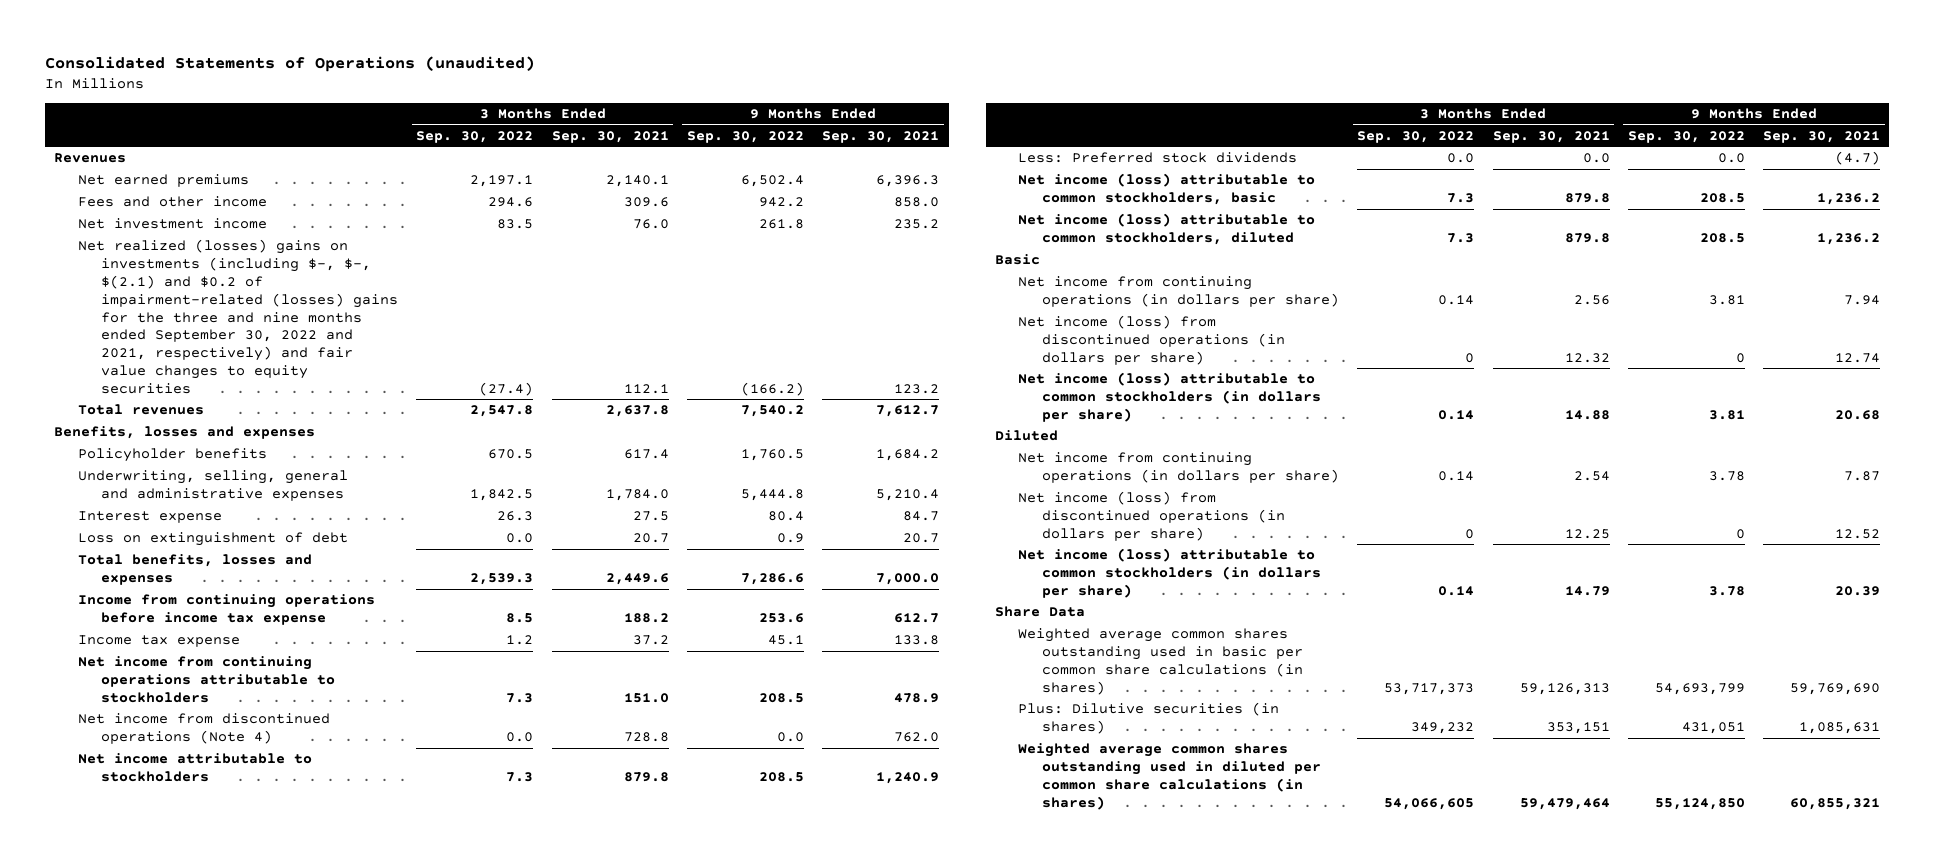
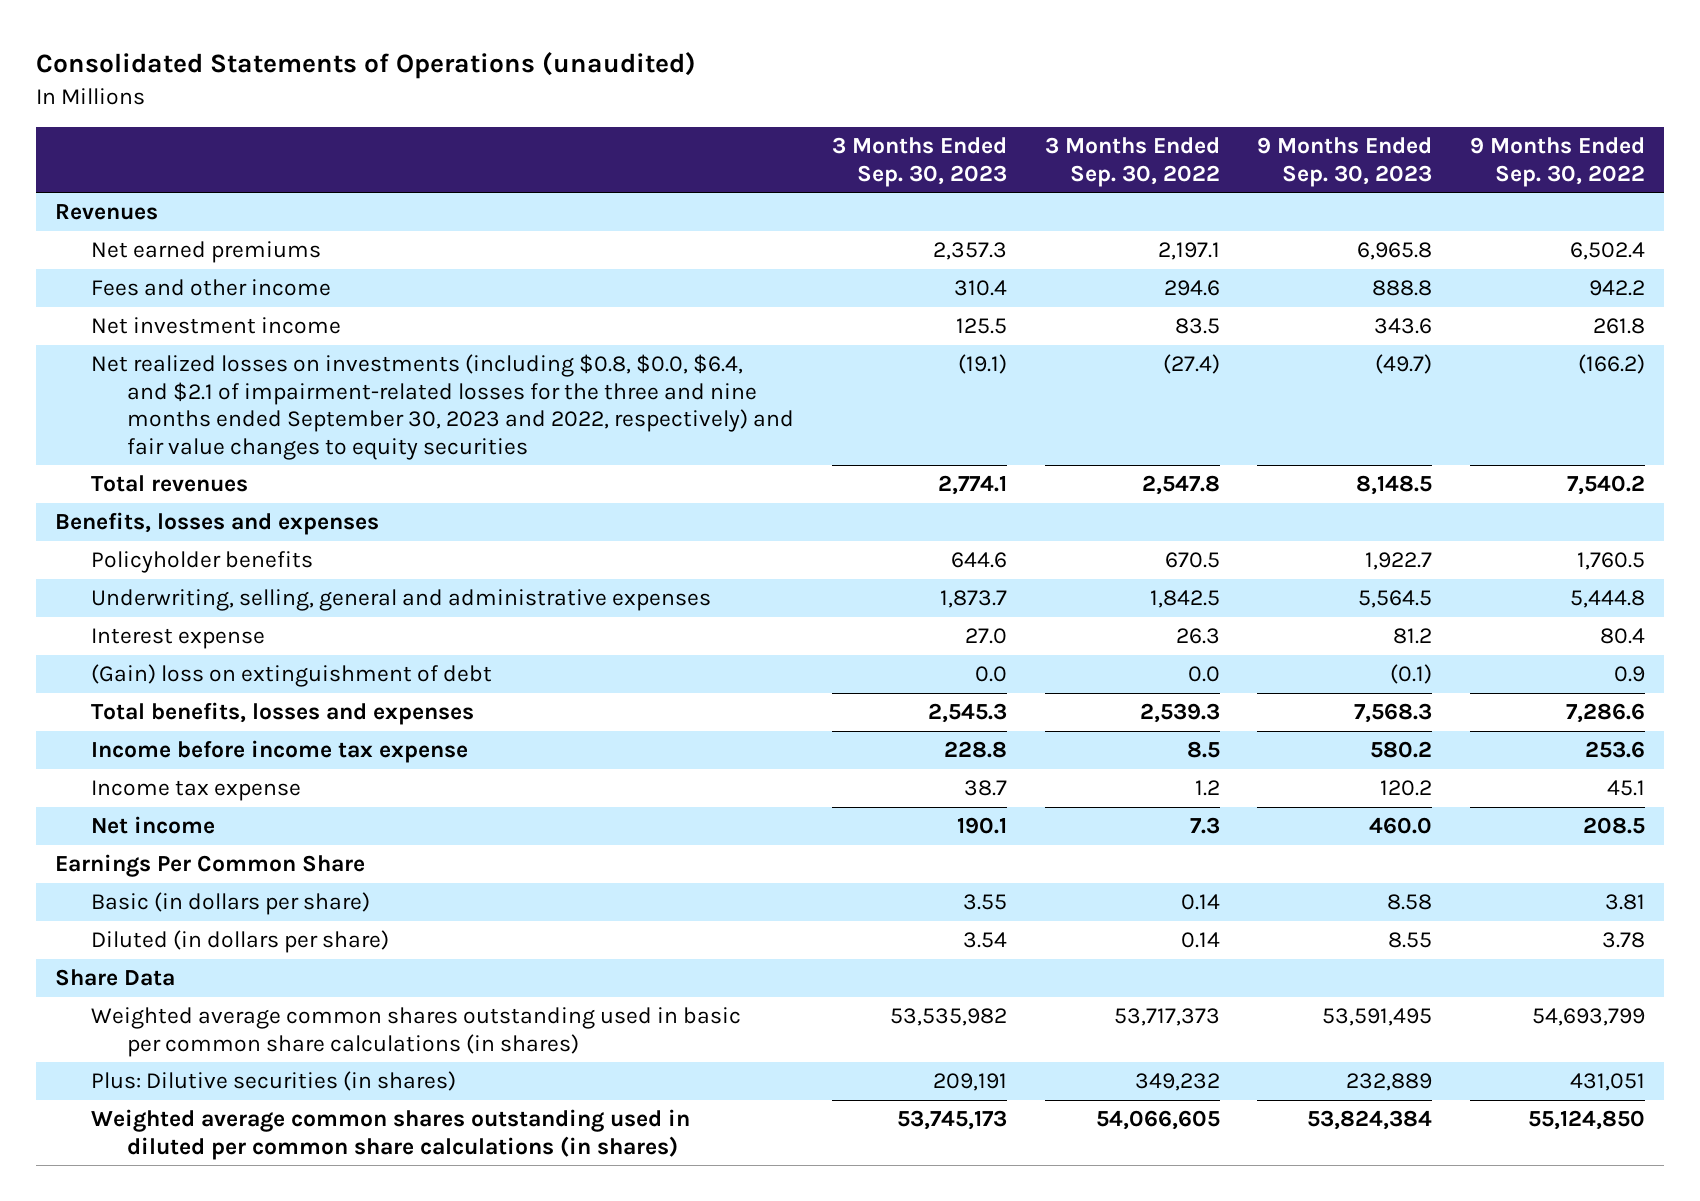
[551,130,669,143] Sep. 30, 2021 -> none
[822,130,940,143] Sep. 30, 2021 -> none
none -> [831,137,1007,187] 3 Months Ended Sep. 30, 2023
none -> [1257,137,1433,187] 9 Months Ended Sep. 30, 2023
[77,239,399,395] Net realized (losses) gains on investments (including $-, $-, $(2.1) and $0.2 of impairment-related (losses) gains for the three and nine months ended September 30, 2022 and 2021, respectively) and fair value changes to equity securities -> [91,354,795,460] Net realized losses on investments (including $0.8, $0.0, $6.4, and $2.1 of impairment-related losses for the three and nine months ended September 30, 2023 and 2022, respectively) and fair value changes to equity securities
[77,532,348,547] Loss on extinguishment of debt -> [91,664,493,688] (Gain) loss on extinguishment of debt
[77,594,375,626] Income from continuing operations before income tax expense -> [91,740,469,764] Income before income tax expense
[77,656,336,703] Net income from continuing operations attributable to stockholders -> none
[77,713,330,745] Net income from discontinued operations (Note 4) -> none
[1018,152,1298,164] Less: Preferred stock dividends -> none
[1018,173,1316,206] Net income (loss) attributable to common stockholders, basic -> none
[1018,213,1316,246] Net income (loss) attributable to common stockholders, diluted -> none
[994,254,1040,266] Basic -> none
[1018,276,1339,308] Net income from continuing operations (in dollars per share) -> none
[1018,315,1285,365] Net income (loss) from discontinued operations (in dollars per share) -> none
[994,430,1058,442] Diluted -> none
[1018,452,1339,484] Net income from continuing operations (in dollars per share) -> none
[1018,491,1285,541] Net income (loss) from discontinued operations (in dollars per share) -> none
[77,753,312,783] Net income attributable to stockholders -> [91,816,216,835] Net income
none -> [55,854,366,878] Earnings Per Common Share
[1018,372,1321,422] Net income (loss) attributable to common stockholders (in dollars per share) -> [91,892,371,916] Basic (in dollars per share)
[1018,548,1321,598] Net income (loss) attributable to common stockholders (in dollars per share) -> [91,930,390,954] Diluted (in dollars per share)

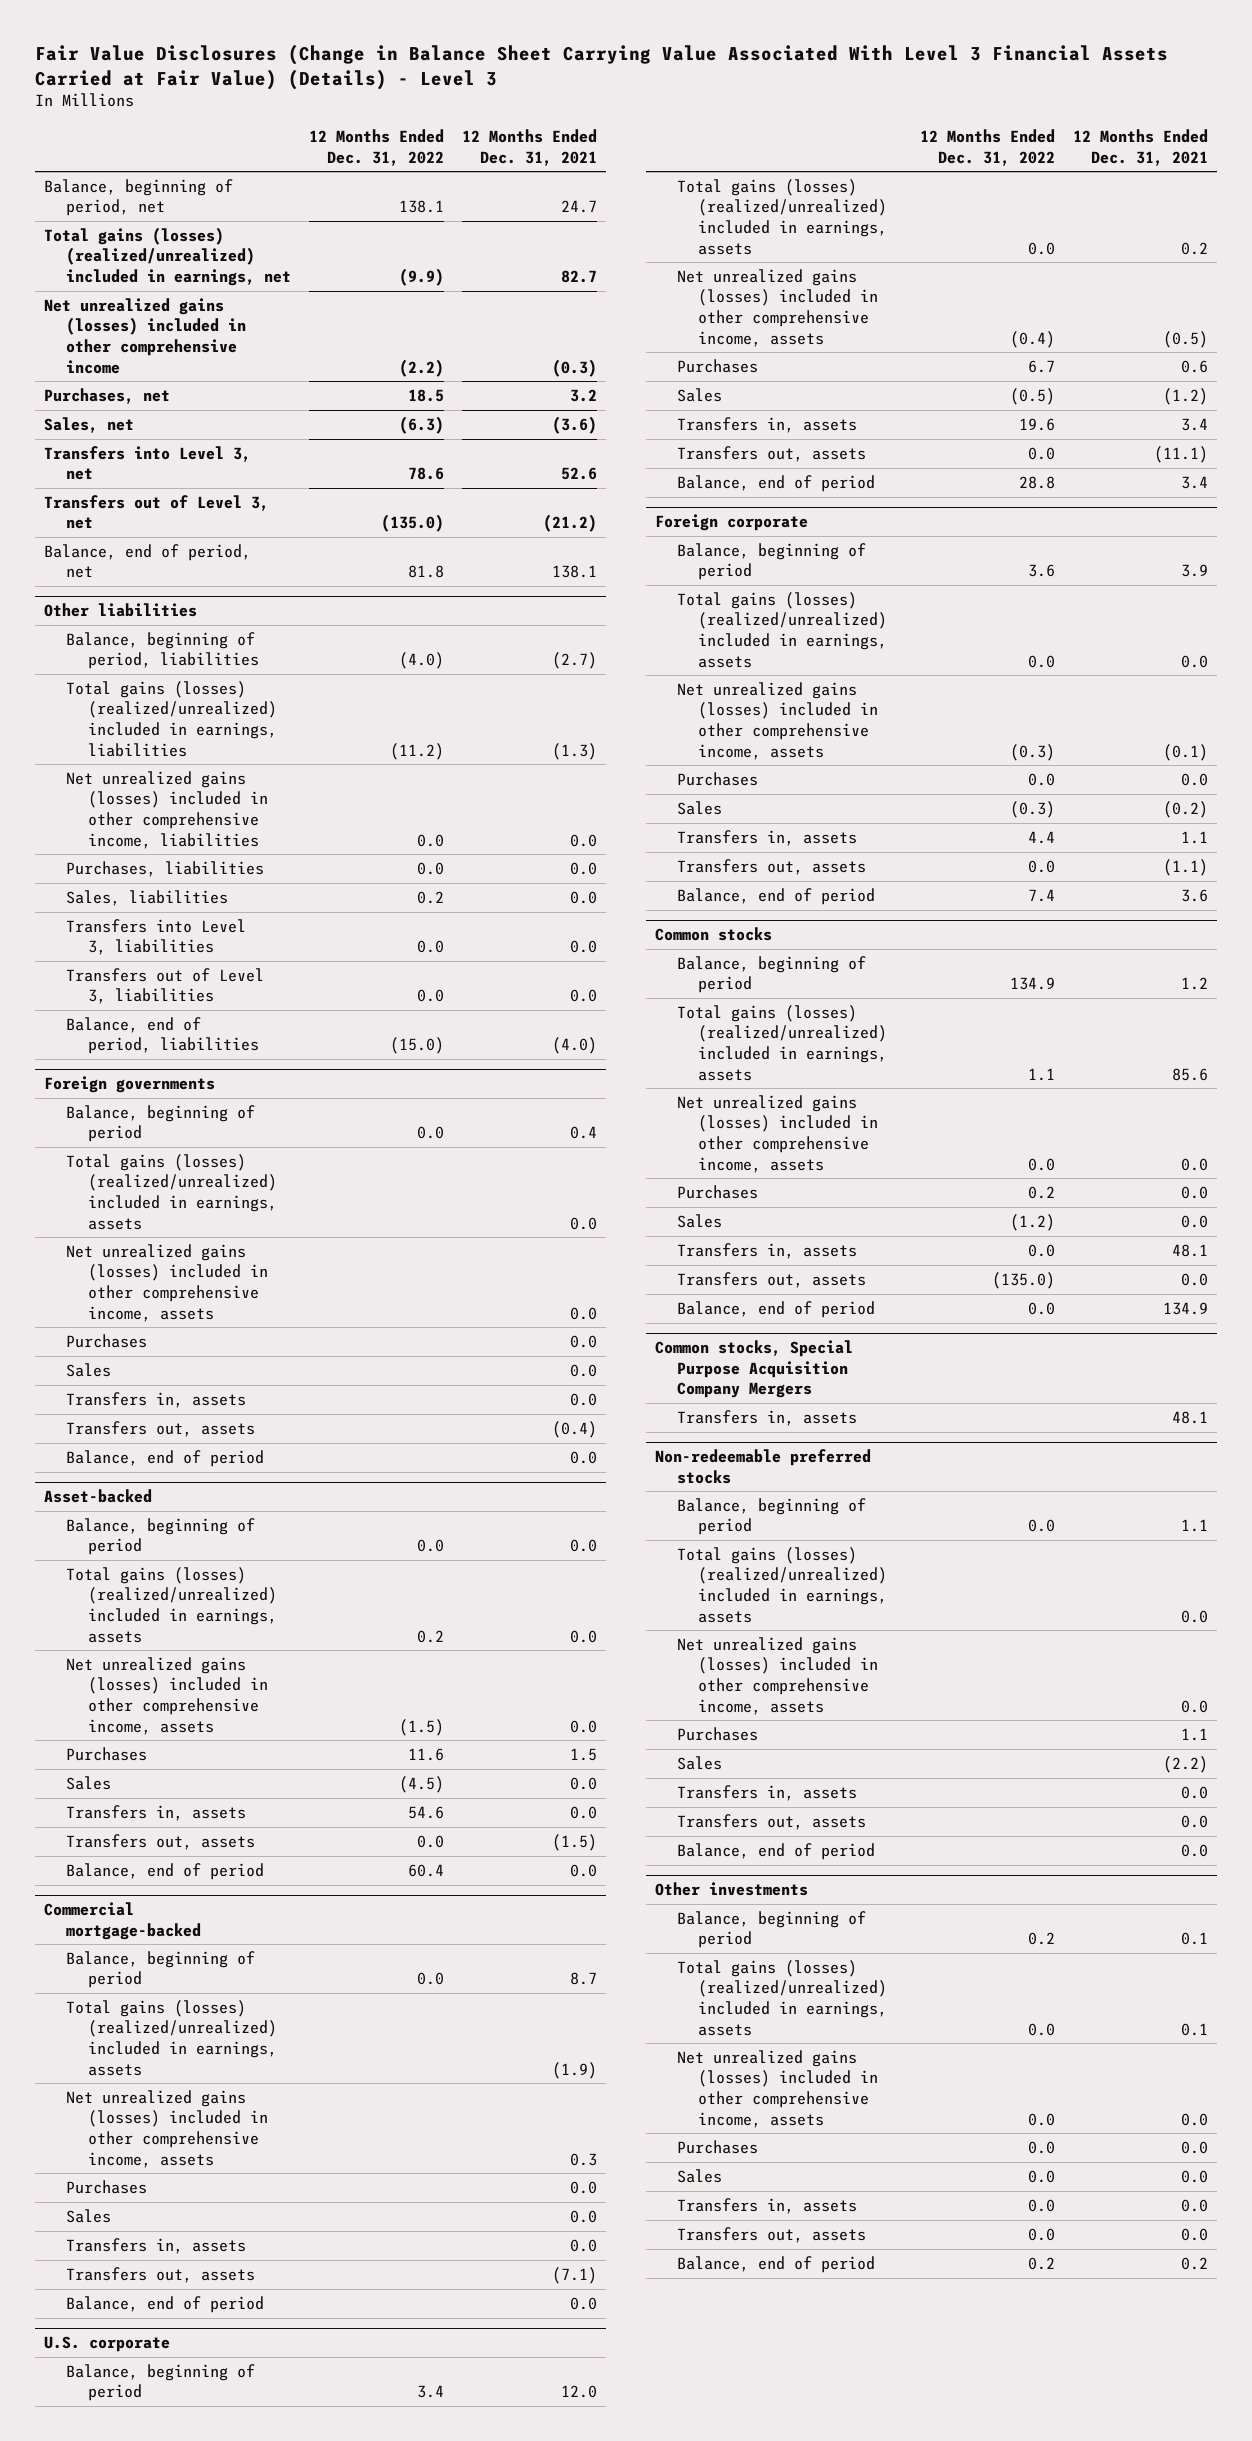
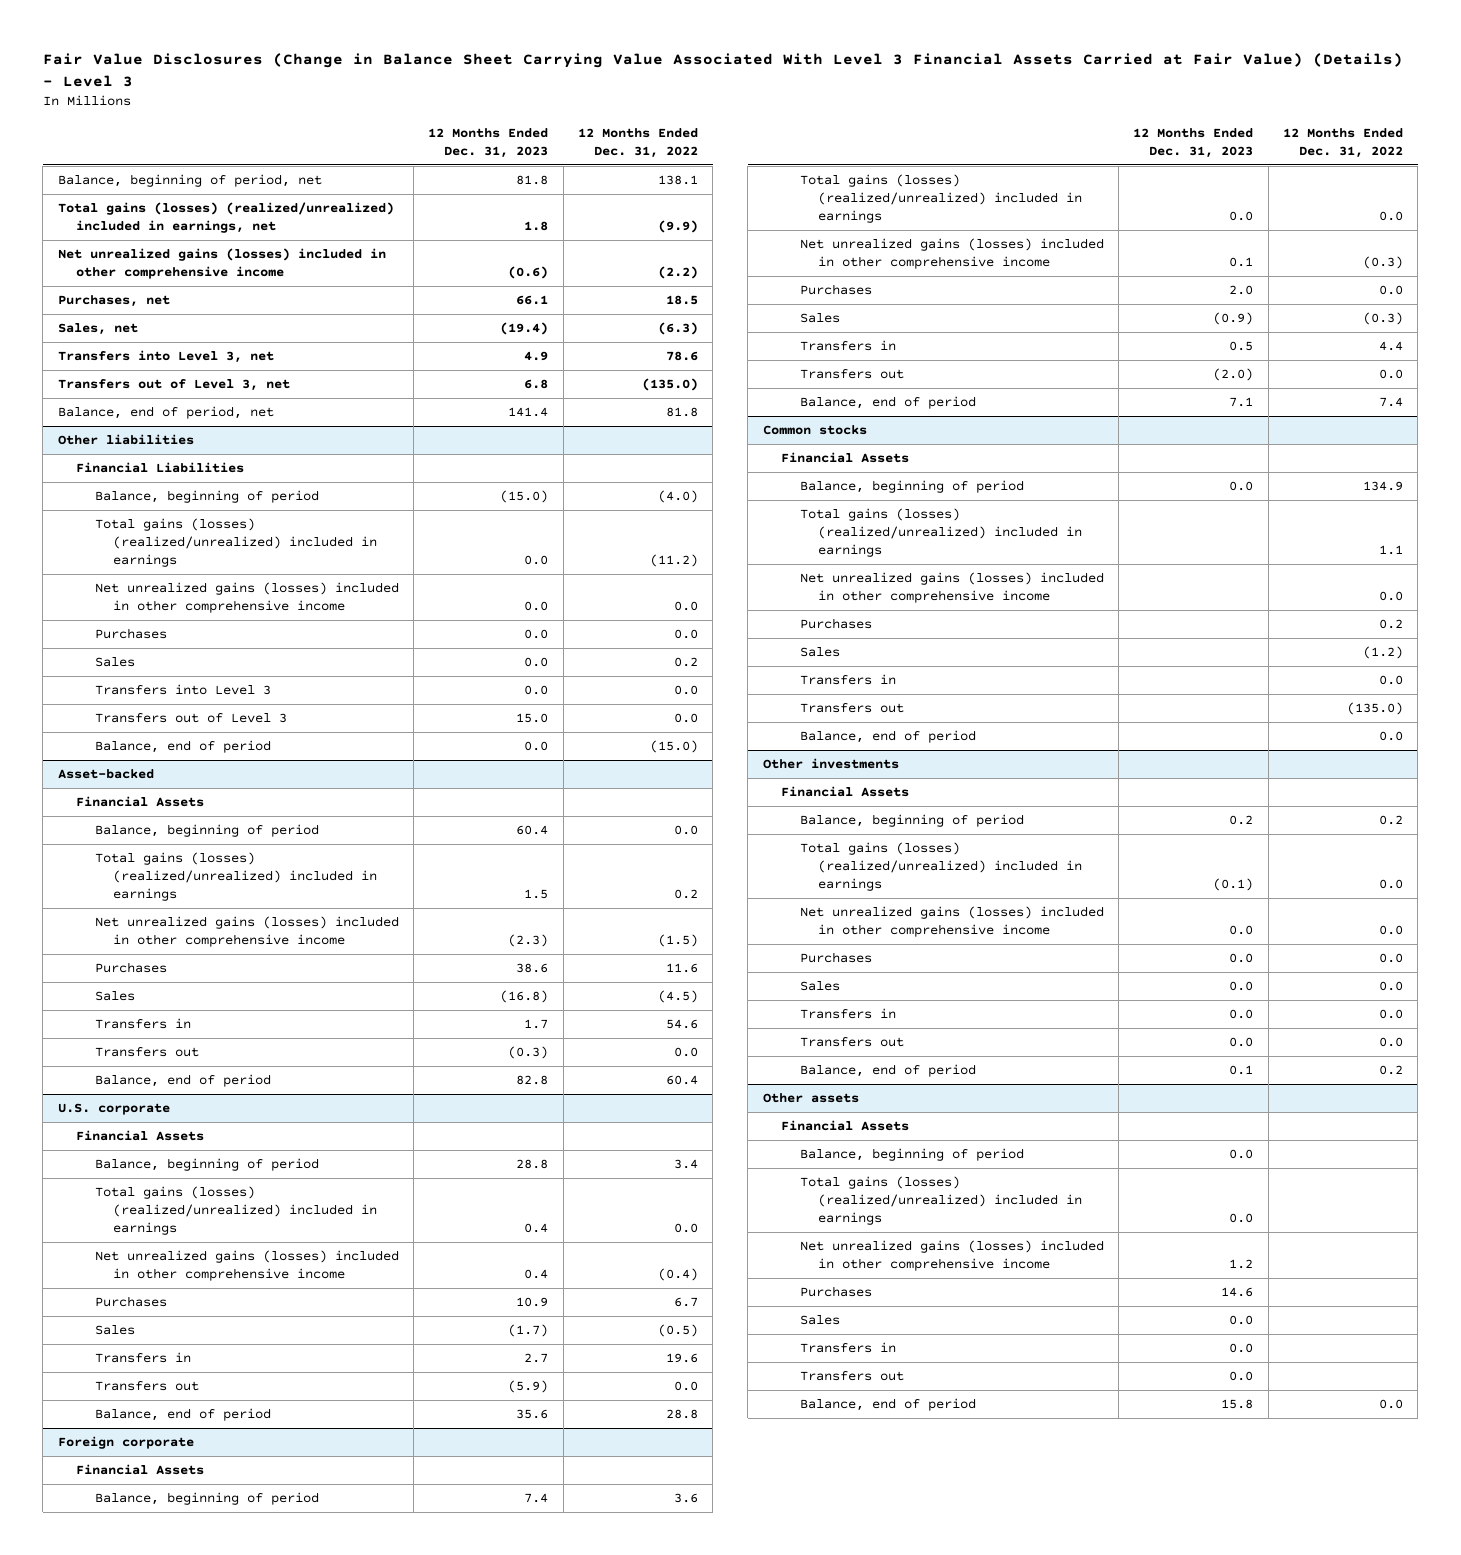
[462,129,598,166] 12 Months Ended Dec. 31, 2021 -> none
none -> [428,127,549,158] 12 Months Ended Dec. 31, 2023
[44,1076,216,1094] Foreign governments -> none
[66,1104,256,1143] Balance, beginning of period -> none
[66,1153,277,1230] Total gains (losses) (realized/unrealized) included in earnings, assets -> none
[66,1243,268,1322] Net unrealized gains (losses) included in other comprehensive income, assets -> none
[66,1333,148,1348] Purchases -> none
[66,1362,112,1377] Sales -> none
[66,1391,247,1408] Transfers in, assets -> none
[66,1420,256,1437] Transfers out, assets -> none
[66,1449,265,1467] Balance, end of period -> none
none -> [76,462,245,474] Financial Liabilities
[66,631,259,670] Balance, beginning of period, liabilities -> [94,490,319,504] Balance, beginning of period
[66,680,277,757] Total gains (losses) (realized/unrealized) included in earnings, liabilities -> [94,518,378,568] Total gains (losses) (realized/unrealized) included in earnings
[66,770,268,849] Net unrealized gains (losses) included in other comprehensive income, liabilities -> [94,582,399,614] Net unrealized gains (losses) included in other comprehensive income
[66,860,265,877] Purchases, liabilities -> [94,628,167,640] Purchases
[66,889,229,906] Sales, liabilities -> [94,657,135,668] Sales
[66,918,247,956] Transfers into Level 3, liabilities -> [94,684,271,696] Transfers into Level 3
[66,967,265,1005] Transfers out of Level 3, liabilities -> [94,713,287,724] Transfers out of Level 3
[66,1016,259,1055] Balance, end of period, liabilities -> [94,740,271,754] Balance, end of period
none -> [76,796,205,808] Financial Assets
[66,1566,277,1643] Total gains (losses) (realized/unrealized) included in earnings, assets -> [94,852,378,902] Total gains (losses) (realized/unrealized) included in earnings
[66,1656,268,1735] Net unrealized gains (losses) included in other comprehensive income, assets -> [94,916,399,948] Net unrealized gains (losses) included in other comprehensive income
[66,1804,247,1821] Transfers in, assets -> [94,1018,191,1030] Transfers in
[66,1833,256,1850] Transfers out, assets -> [94,1047,199,1058] Transfers out
[44,1902,202,1940] Commercial mortgage-backed -> none
[66,1950,256,1989] Balance, beginning of period -> none
[66,1999,277,2076] Total gains (losses) (realized/unrealized) included in earnings, assets -> none
[66,2089,268,2168] Net unrealized gains (losses) included in other comprehensive income, assets -> none
[66,2179,148,2194] Purchases -> none
[66,2208,112,2223] Sales -> none
[66,2237,247,2254] Transfers in, assets -> none
[66,2266,256,2283] Transfers out, assets -> none
[66,2295,265,2313] Balance, end of period -> none
none -> [76,1130,205,1142] Financial Assets
[676,178,888,255] Total gains (losses) (realized/unrealized) included in earnings, assets -> [94,1186,378,1236] Total gains (losses) (realized/unrealized) included in earnings
[676,268,879,347] Net unrealized gains (losses) included in other comprehensive income, assets -> [94,1250,399,1282] Net unrealized gains (losses) included in other comprehensive income
[676,416,857,433] Transfers in, assets -> [94,1352,191,1364] Transfers in
[676,445,866,462] Transfers out, assets -> [94,1381,199,1392] Transfers out
none -> [76,1464,205,1476] Financial Assets
[676,591,888,668] Total gains (losses) (realized/unrealized) included in earnings, assets -> [799,174,1083,224] Total gains (losses) (realized/unrealized) included in earnings
[676,681,879,760] Net unrealized gains (losses) included in other comprehensive income, assets -> [799,238,1104,270] Net unrealized gains (losses) included in other comprehensive income
[676,829,857,846] Transfers in, assets -> [799,340,896,352] Transfers in
[676,858,866,875] Transfers out, assets -> [799,369,904,380] Transfers out
none -> [781,452,910,464] Financial Assets
[676,1004,888,1081] Total gains (losses) (realized/unrealized) included in earnings, assets -> [799,508,1083,558] Total gains (losses) (realized/unrealized) included in earnings
[676,1094,879,1173] Net unrealized gains (losses) included in other comprehensive income, assets -> [799,572,1104,604] Net unrealized gains (losses) included in other comprehensive income
[676,1242,857,1259] Transfers in, assets -> [799,674,896,686] Transfers in
[676,1271,866,1288] Transfers out, assets -> [799,703,904,714] Transfers out
[654,1340,853,1399] Common stocks, Special Purpose Acquisition Company Mergers -> none
[676,1409,857,1426] Transfers in, assets -> none
[654,1449,871,1484] Non-redeemable preferred stocks -> none
[676,1497,866,1536] Balance, beginning of period -> none
[676,1546,888,1623] Total gains (losses) (realized/unrealized) included in earnings, assets -> none
[676,1636,879,1715] Net unrealized gains (losses) included in other comprehensive income, assets -> none
[676,1726,758,1741] Purchases -> none
[676,1755,722,1770] Sales -> none
[676,1784,857,1801] Transfers in, assets -> none
[676,1813,866,1830] Transfers out, assets -> none
[676,1842,875,1860] Balance, end of period -> none
none -> [781,786,910,798] Financial Assets
[676,1959,888,2036] Total gains (losses) (realized/unrealized) included in earnings, assets -> [799,842,1083,892] Total gains (losses) (realized/unrealized) included in earnings
[676,2049,879,2128] Net unrealized gains (losses) included in other comprehensive income, assets -> [799,906,1104,938] Net unrealized gains (losses) included in other comprehensive income
[676,2197,857,2214] Transfers in, assets -> [799,1008,896,1020] Transfers in
[676,2226,866,2243] Transfers out, assets -> [799,1037,904,1048] Transfers out
none -> [762,1093,859,1104] Other assets
none -> [781,1120,910,1132] Financial Assets
none -> [799,1148,1024,1162] Balance, beginning of period
none -> [799,1176,1083,1226] Total gains (losses) (realized/unrealized) included in earnings
none -> [799,1240,1104,1272] Net unrealized gains (losses) included in other comprehensive income
none -> [799,1286,872,1298] Purchases
none -> [799,1315,840,1326] Sales
none -> [799,1342,896,1354] Transfers in
none -> [799,1371,904,1382] Transfers out
none -> [799,1398,976,1412] Balance, end of period

